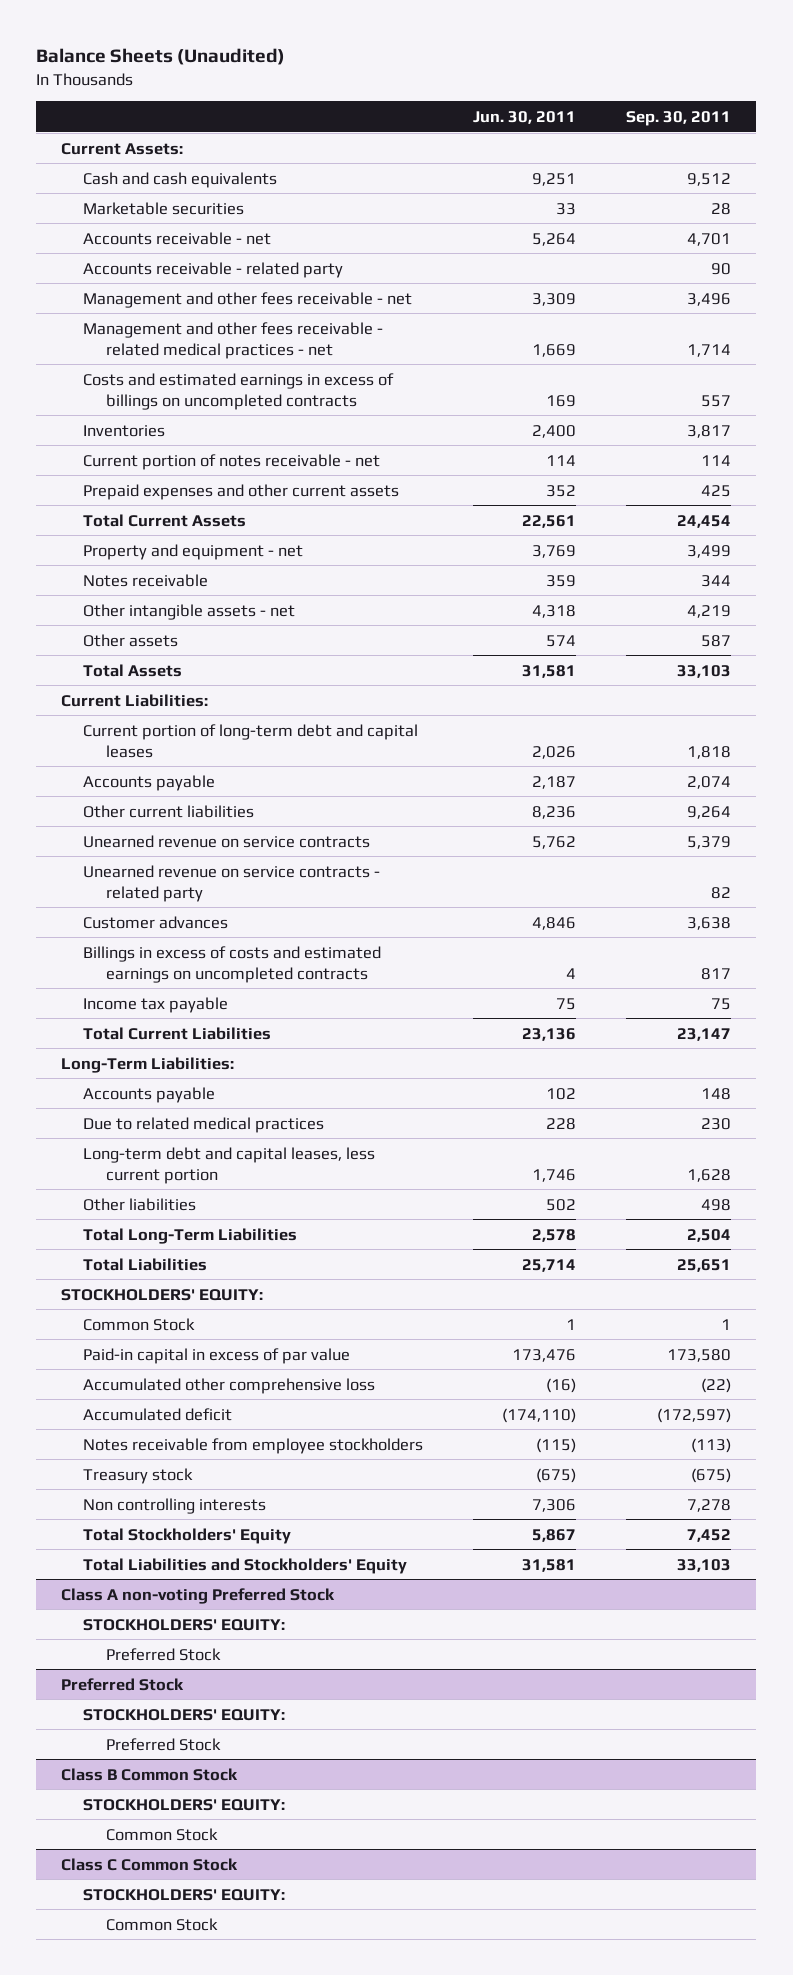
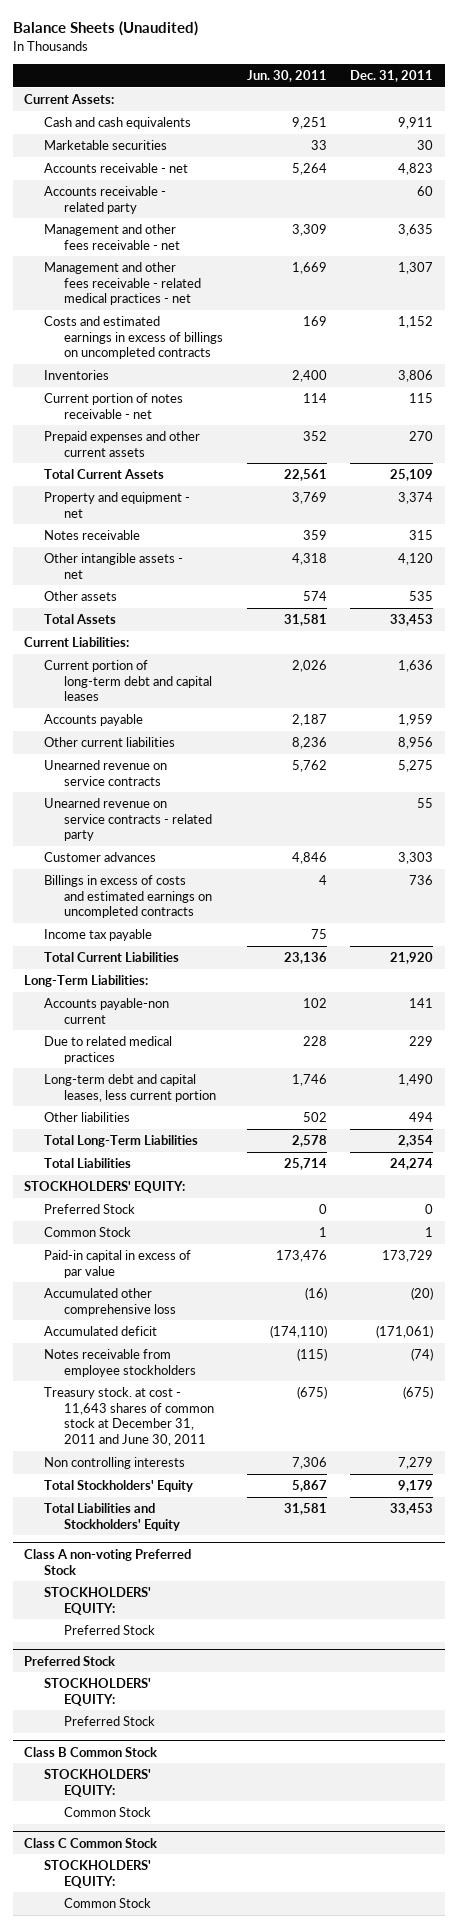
[626,110,732,126] Sep. 30, 2011 -> none
none -> [350,70,434,83] Dec. 31, 2011
[83,1086,216,1103] Accounts payable -> [44,998,170,1024] Accounts payable-non current
none -> [44,1204,136,1215] Preferred Stock
[83,1467,194,1484] Treasury stock -> [44,1387,215,1446] Treasury stock. at cost - 11,643 shares of common stock at December 31, 2011 and June 30, 2011

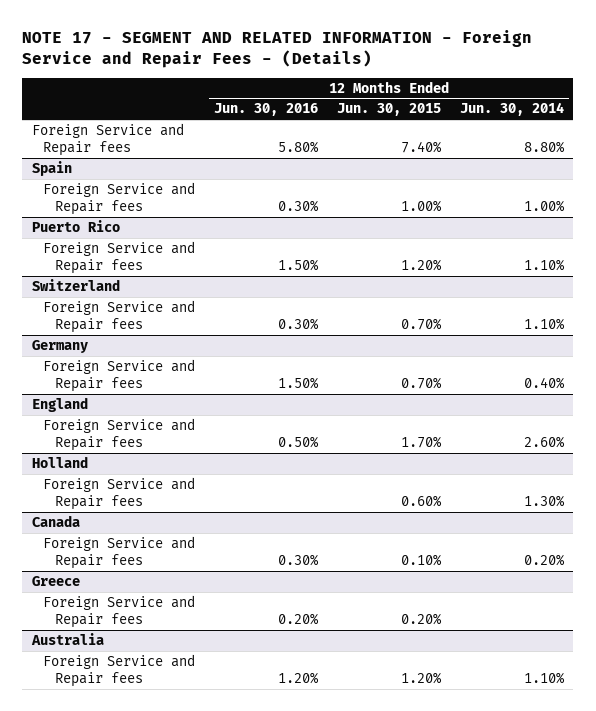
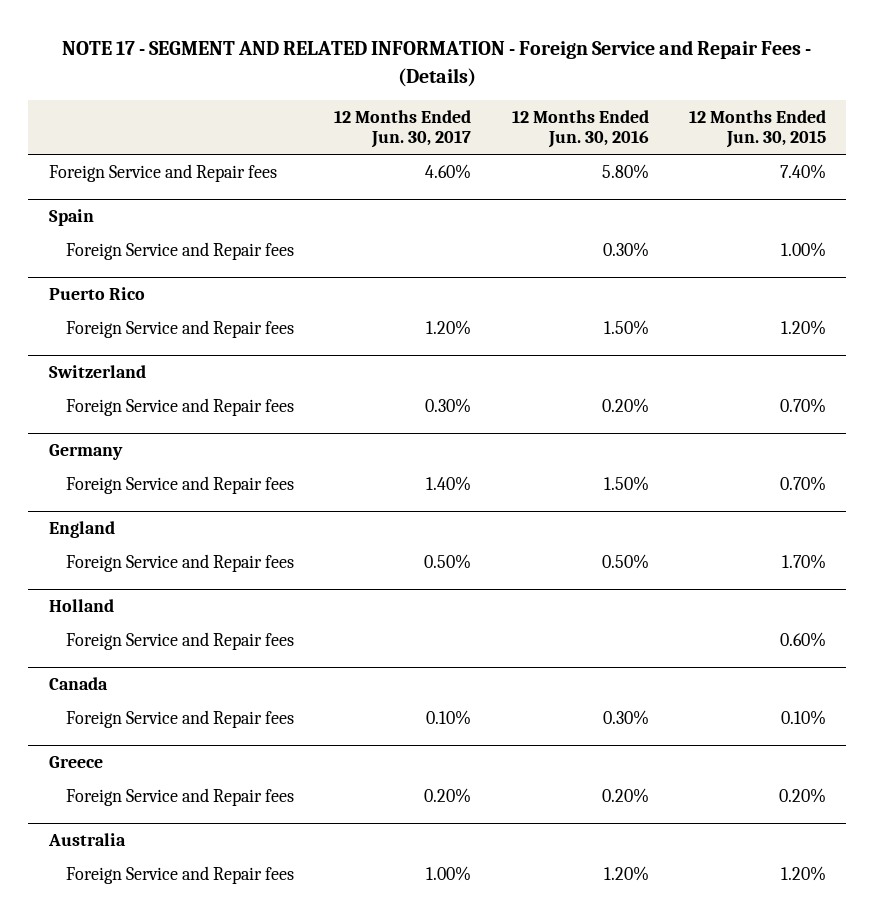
[459,102,564,117] Jun. 30, 2014 -> none
none -> [334,109,472,149] 12 Months Ended Jun. 30, 2017
[278,318,320,331] 0.30% -> [601,397,649,413] 0.20%

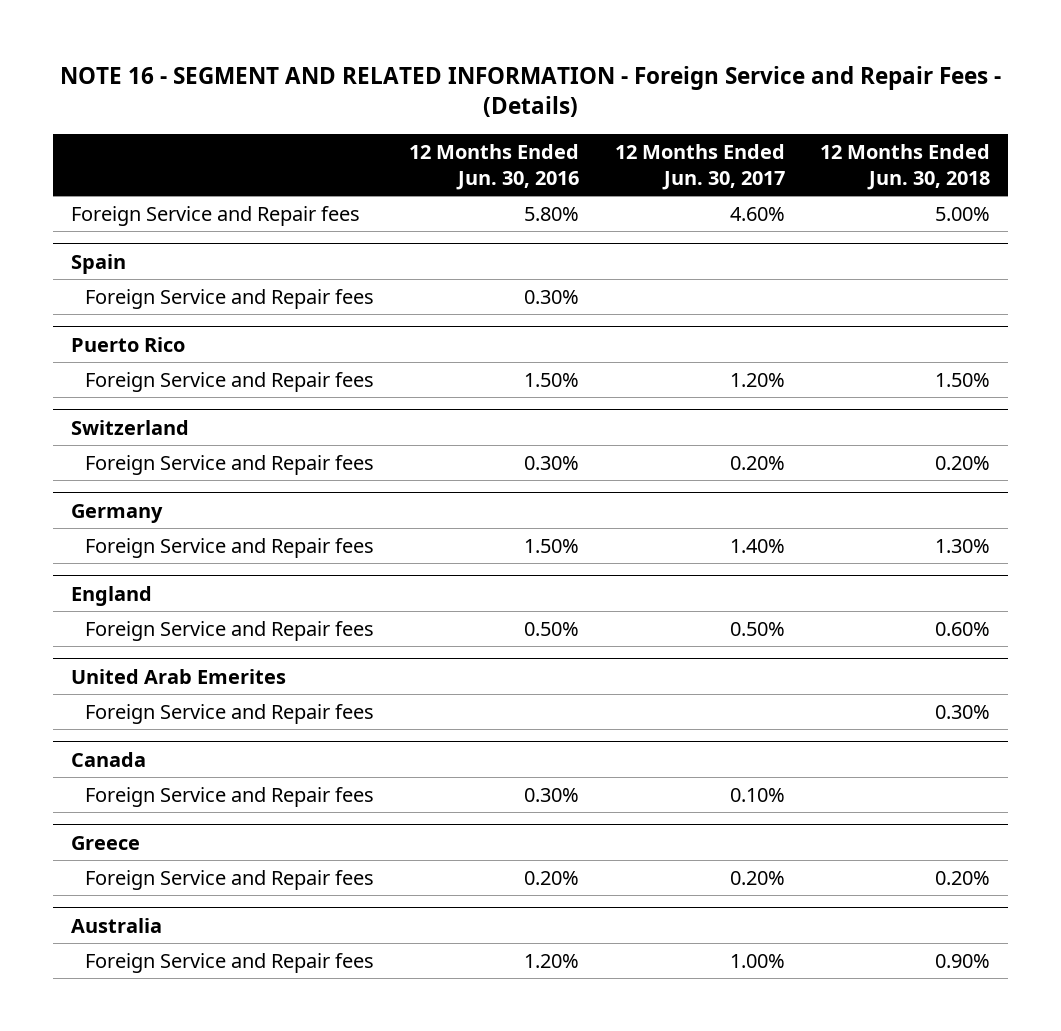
[62,40,812,87] NOTE 17 - SEGMENT AND RELATED INFORMATION - Foreign Service and Repair Fees - (Details) -> [59,65,1001,118] NOTE 16 - SEGMENT AND RELATED INFORMATION - Foreign Service and Repair Fees - (Details)
[689,109,827,149] 12 Months Ended Jun. 30, 2015 -> none
none -> [820,144,991,190] 12 Months Ended Jun. 30, 2018
[425,397,472,413] 0.30% -> [729,455,785,470] 0.20%
[601,397,649,413] 0.20% -> [524,455,580,470] 0.30%
[48,599,114,613] Holland -> none
none -> [70,668,286,684] United Arab Emerites

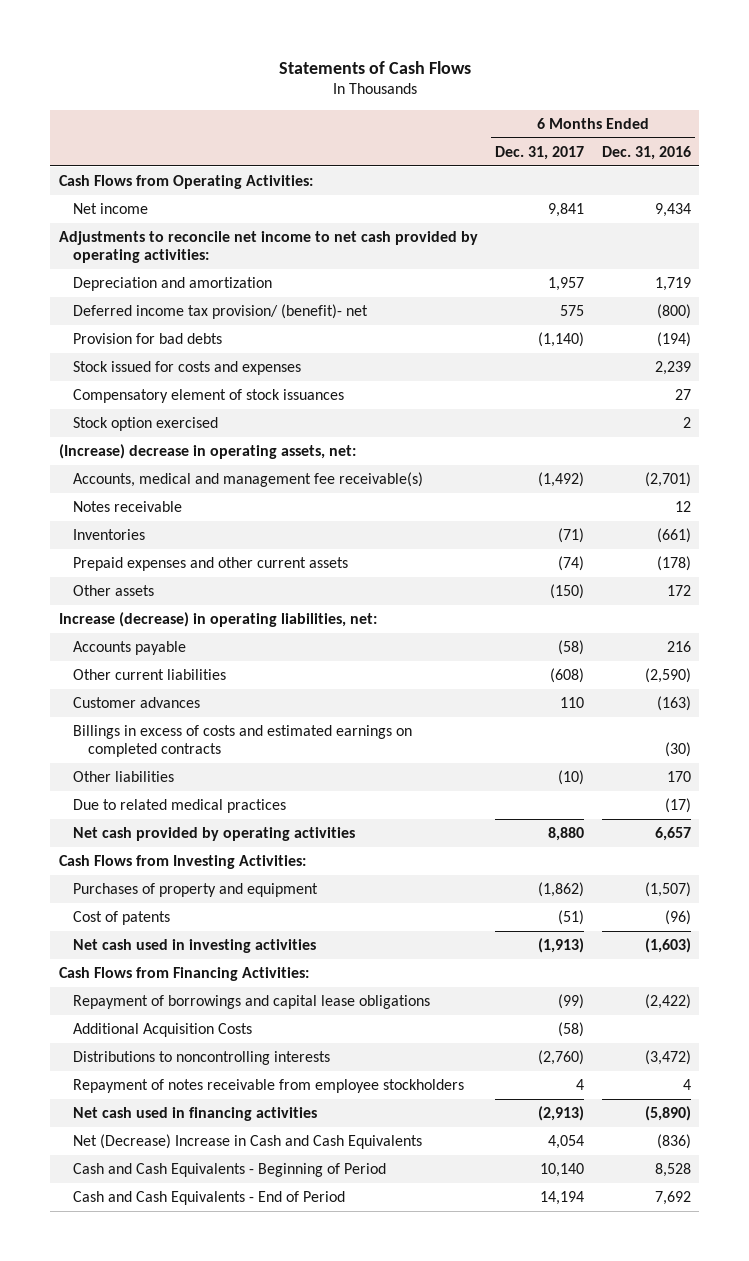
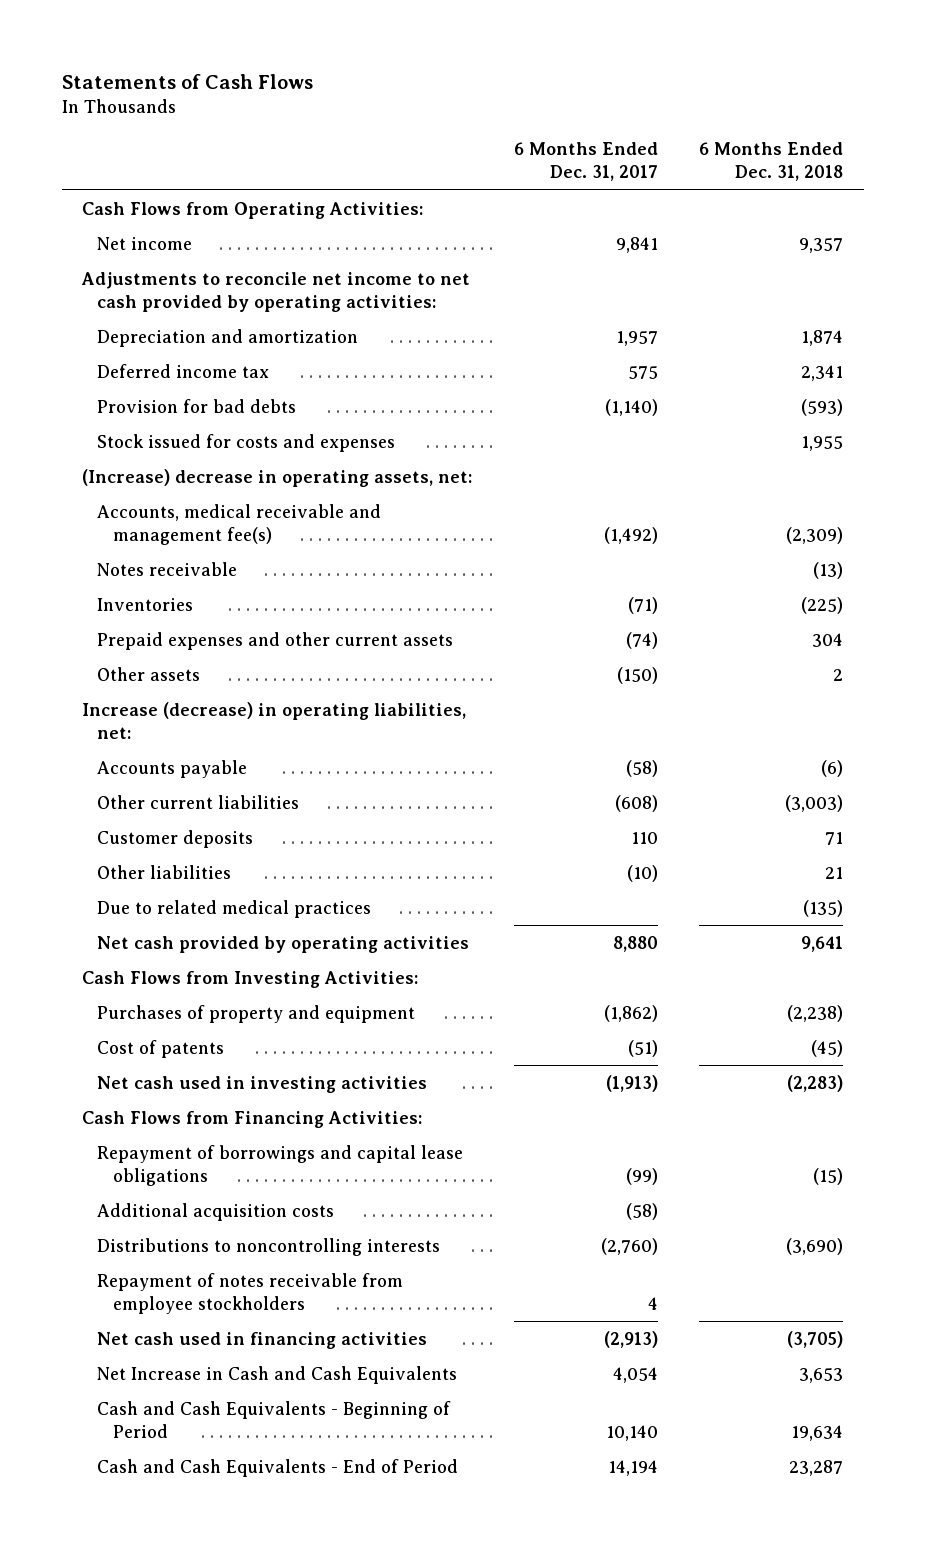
[601,145,691,160] Dec. 31, 2016 -> none
none -> [699,142,844,182] 6 Months Ended Dec. 31, 2018
[73,303,369,319] Deferred income tax provision/ (benefit)- net -> [97,363,270,378] Deferred income tax
[73,388,345,403] Compensatory element of stock issuances -> none
[73,416,219,431] Stock option exercised -> none
[73,471,424,487] Accounts, medical and management fee receivable(s) -> [97,503,382,545] Accounts, medical receivable and management fee(s)
[73,724,413,757] Billings in excess of costs and estimated earnings on completed contracts -> none
[73,696,201,708] Customer advances -> [97,829,254,848] Customer deposits
[73,1022,253,1037] Additional Acquisition Costs -> [97,1202,335,1221] Additional acquisition costs
[73,1133,423,1149] Net (Decrease) Increase in Cash and Cash Equivalents -> [97,1365,458,1384] Net Increase in Cash and Cash Equivalents

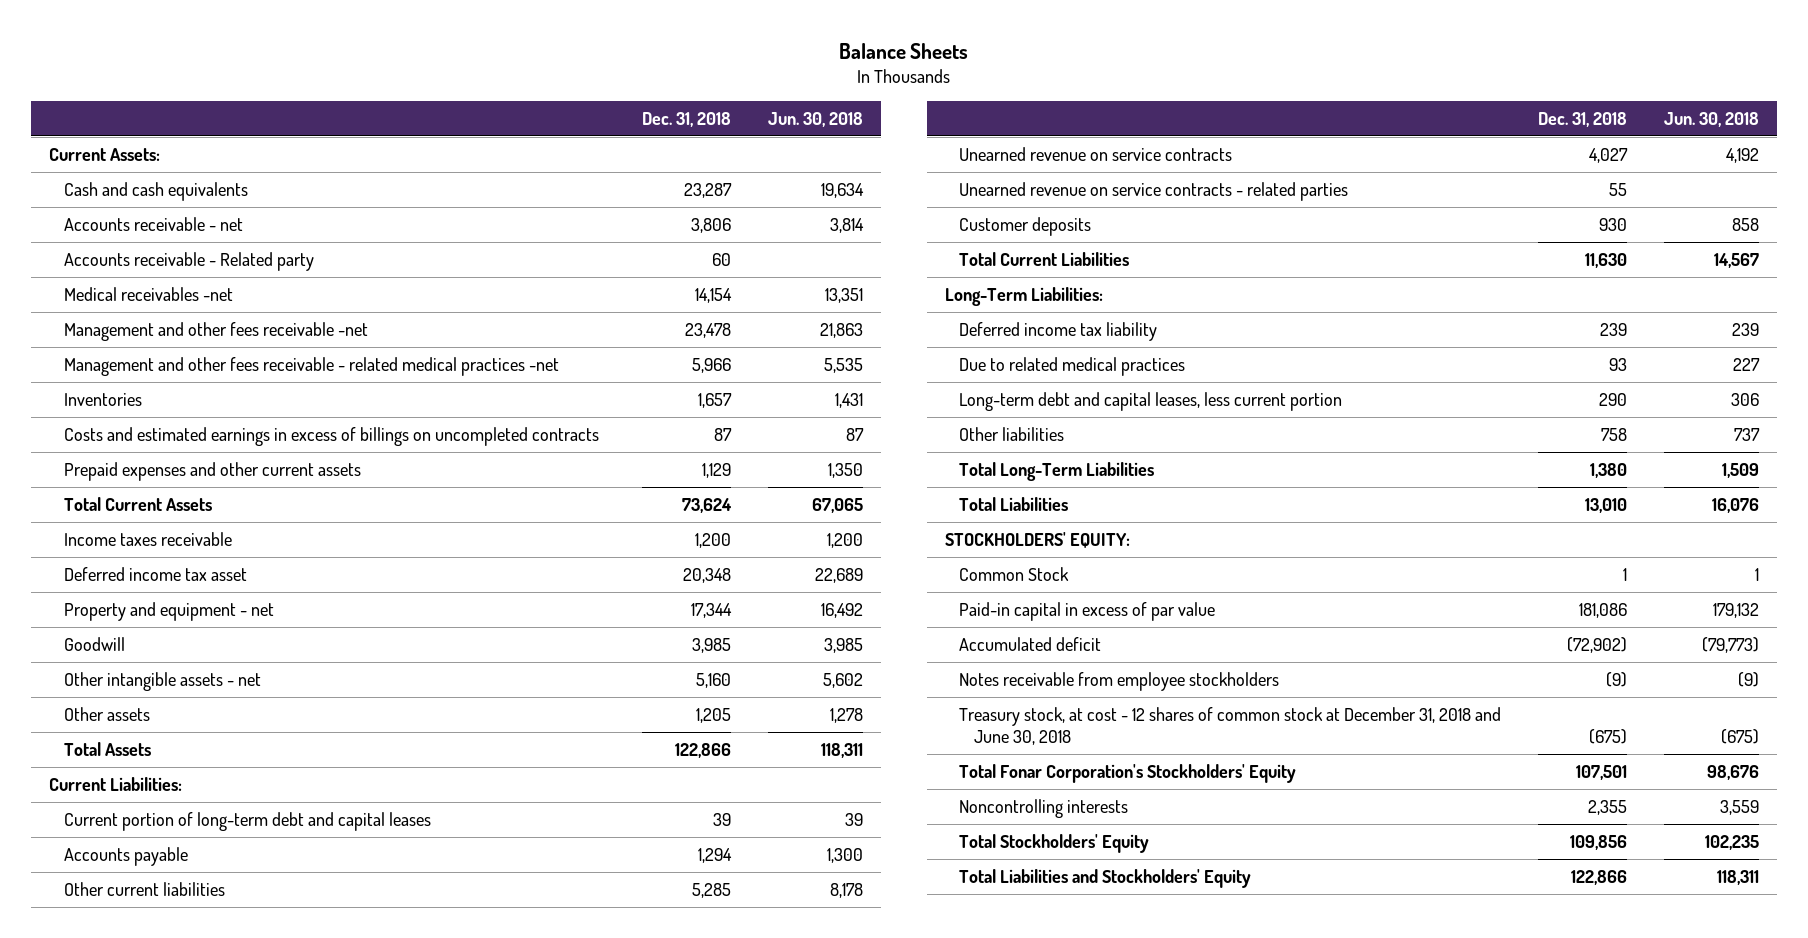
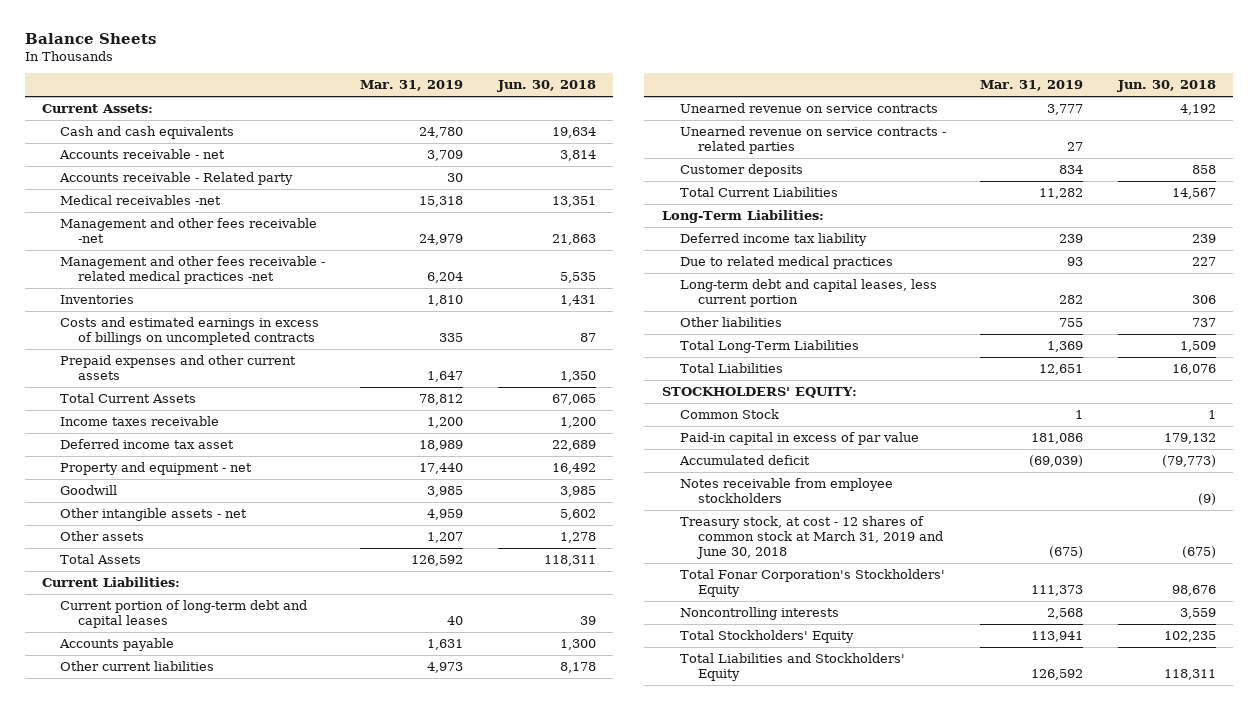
[642,112,732,128] Dec. 31, 2018 -> none
none -> [360,80,464,92] Mar. 31, 2019
[959,706,1502,746] Treasury stock, at cost - 12 shares of common stock at December 31, 2018 and June 30, 2018 -> [679,516,943,559] Treasury stock, at cost - 12 shares of common stock at March 31, 2019 and June 30, 2018

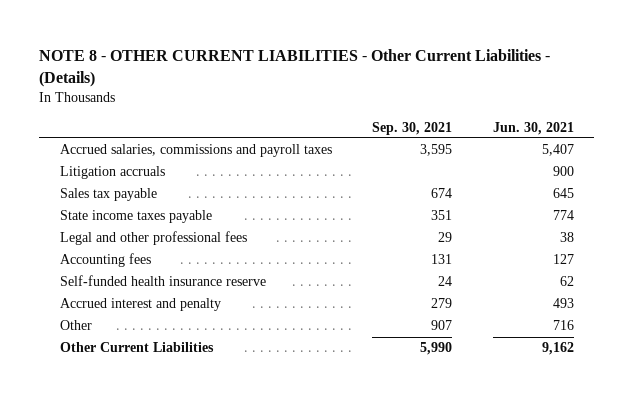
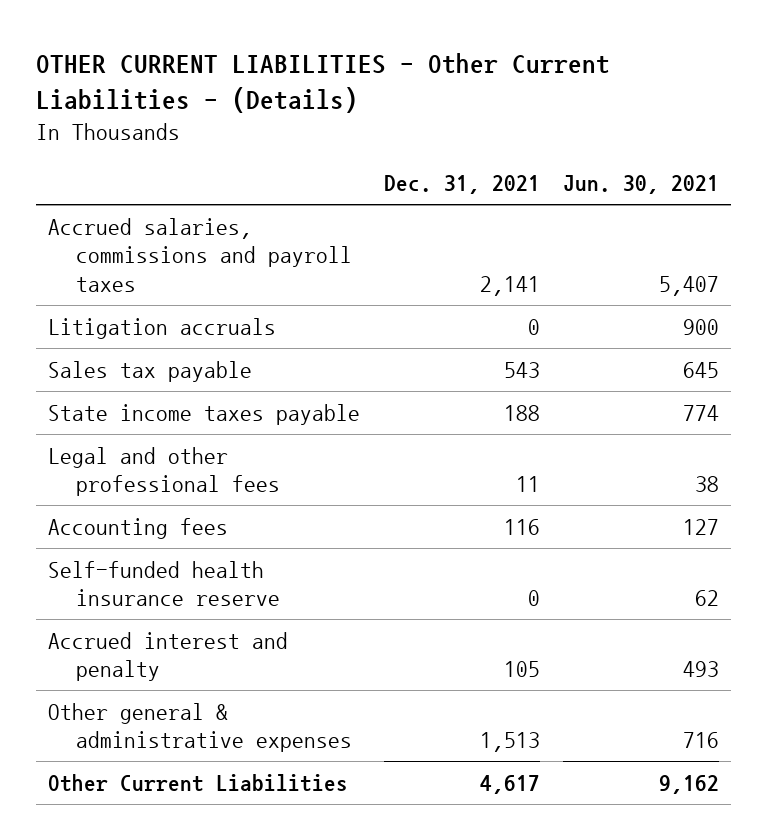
[39,49,551,88] NOTE 8 - OTHER CURRENT LIABILITIES - Other Current Liabilities - (Details) -> [36,52,611,113] OTHER CURRENT LIABILITIES - Other Current Liabilities - (Details)
[372,121,453,135] Sep. 30, 2021 -> none
none -> [383,175,540,195] Dec. 31, 2021
[59,320,92,331] Other -> [48,702,353,753] Other general & administrative expenses

